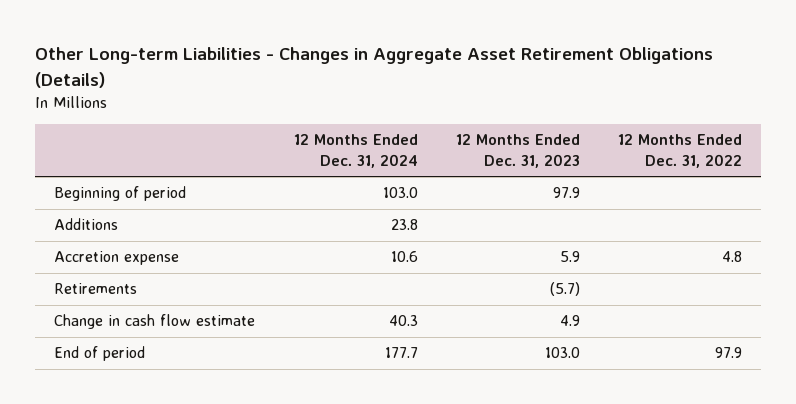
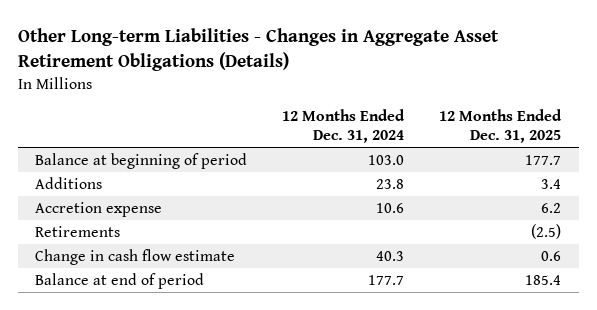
[455,134,580,169] 12 Months Ended Dec. 31, 2023 -> none
[617,134,742,169] 12 Months Ended Dec. 31, 2022 -> none
none -> [439,109,563,144] 12 Months Ended Dec. 31, 2025
[54,186,187,202] Beginning of period -> [35,152,248,169] Balance at beginning of period
[54,346,146,362] End of period -> [35,272,205,289] Balance at end of period

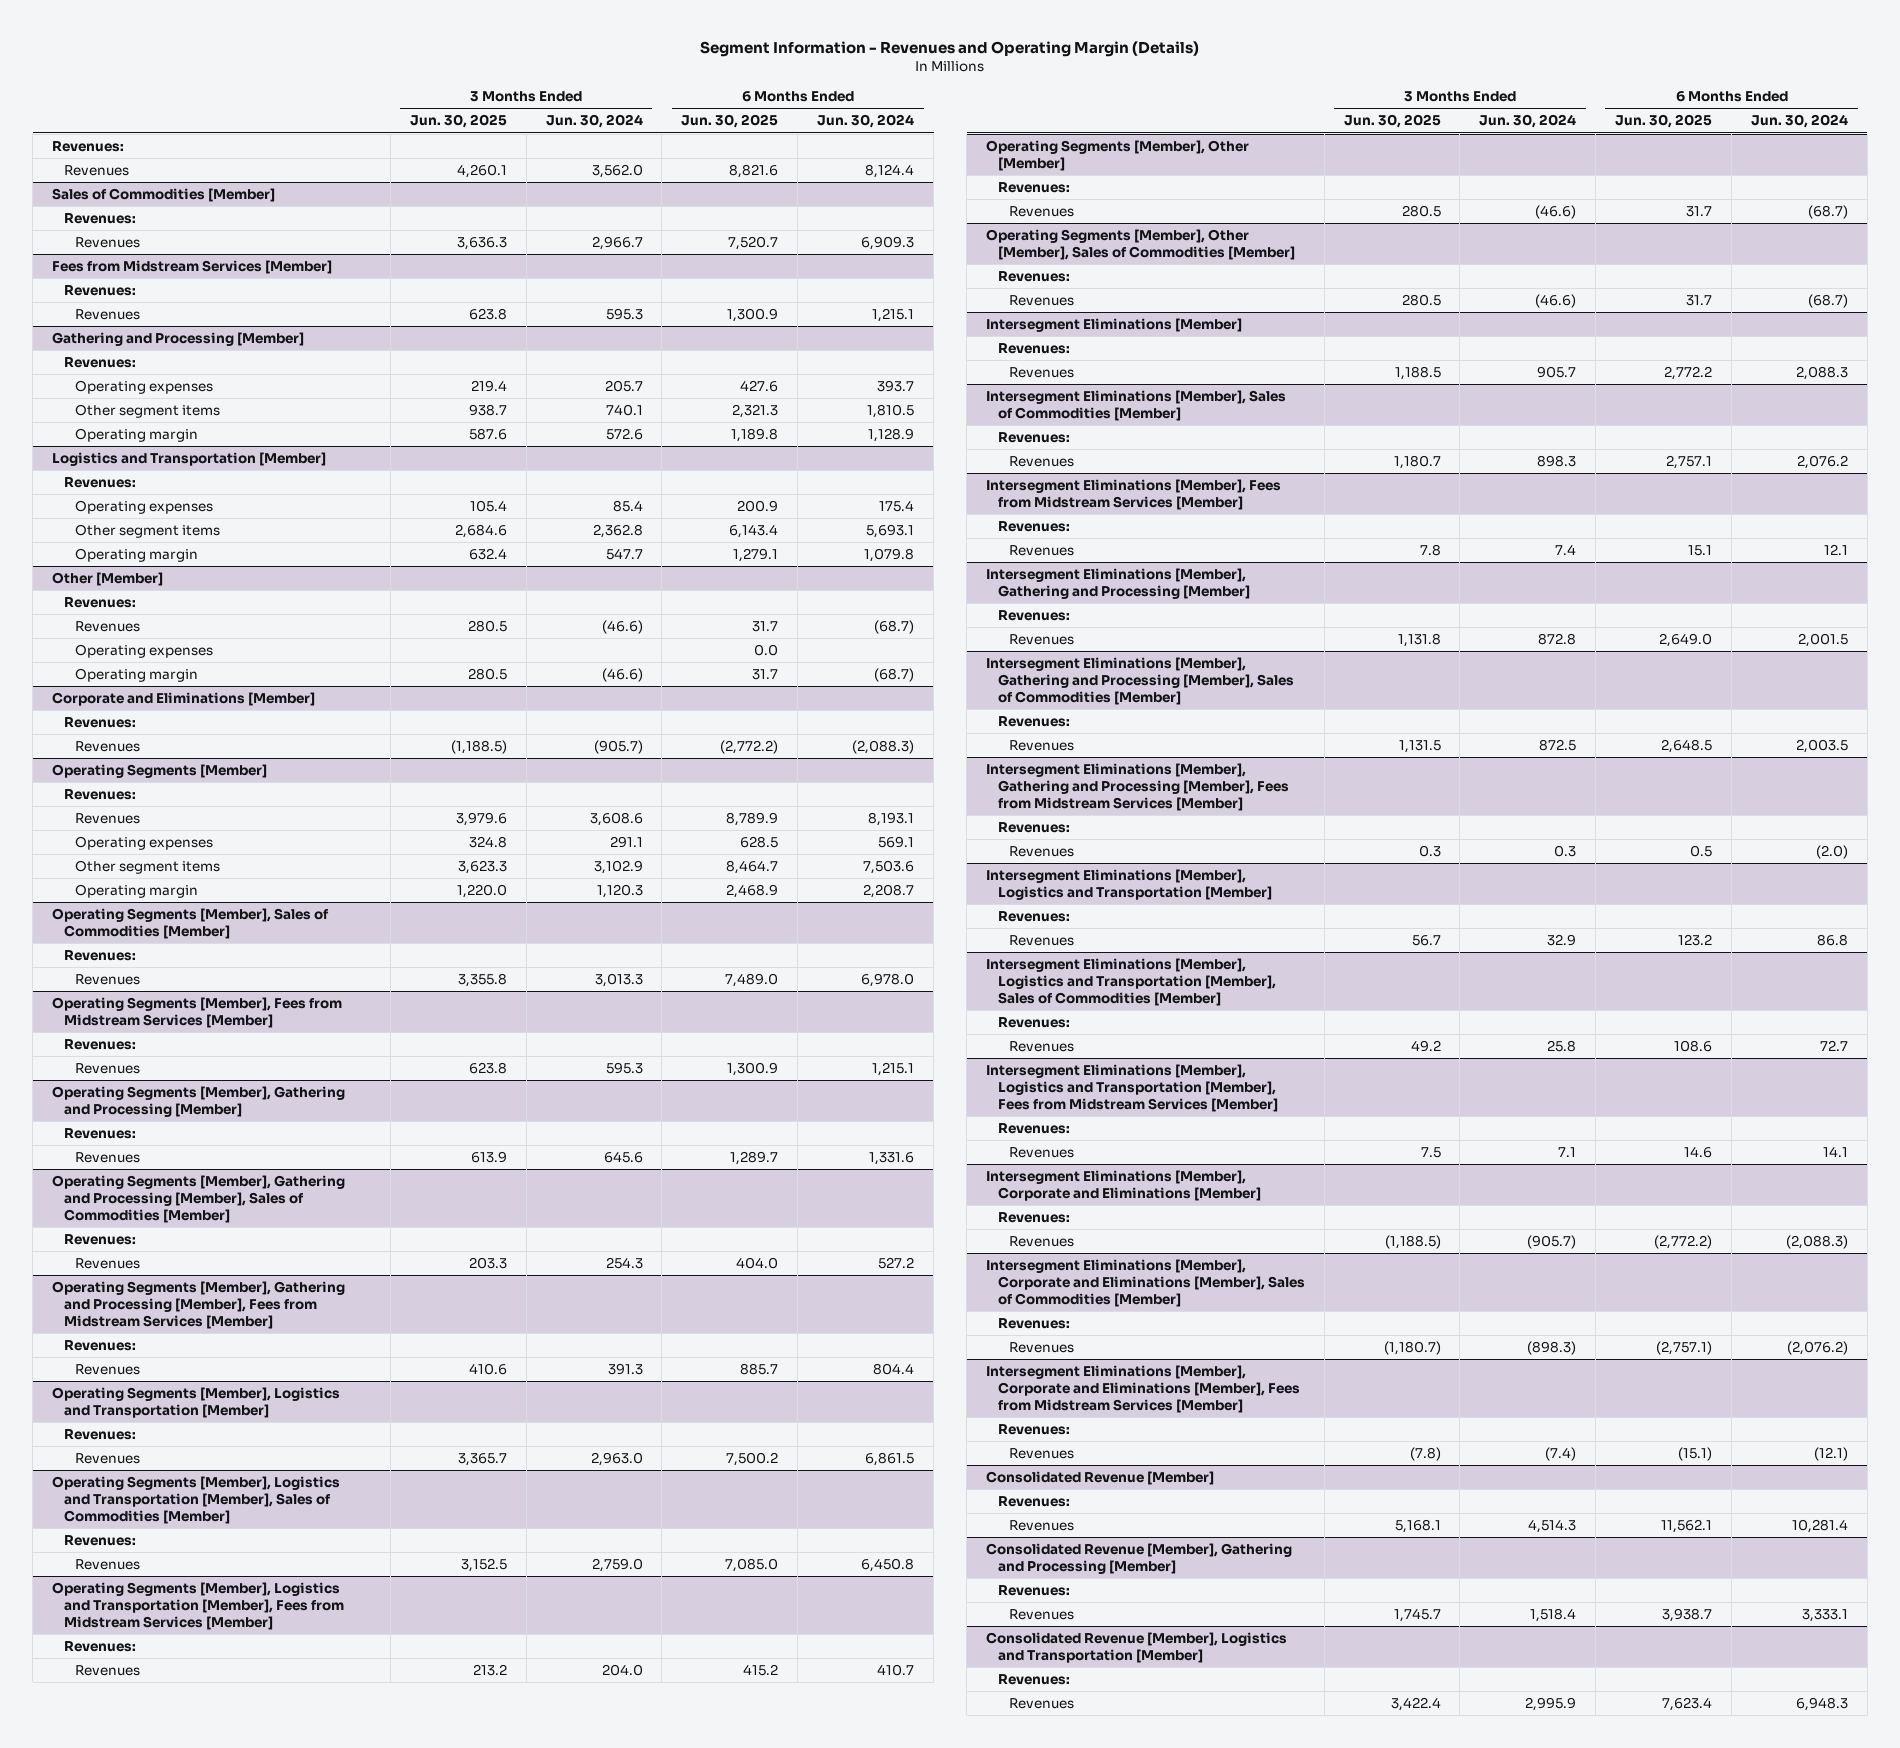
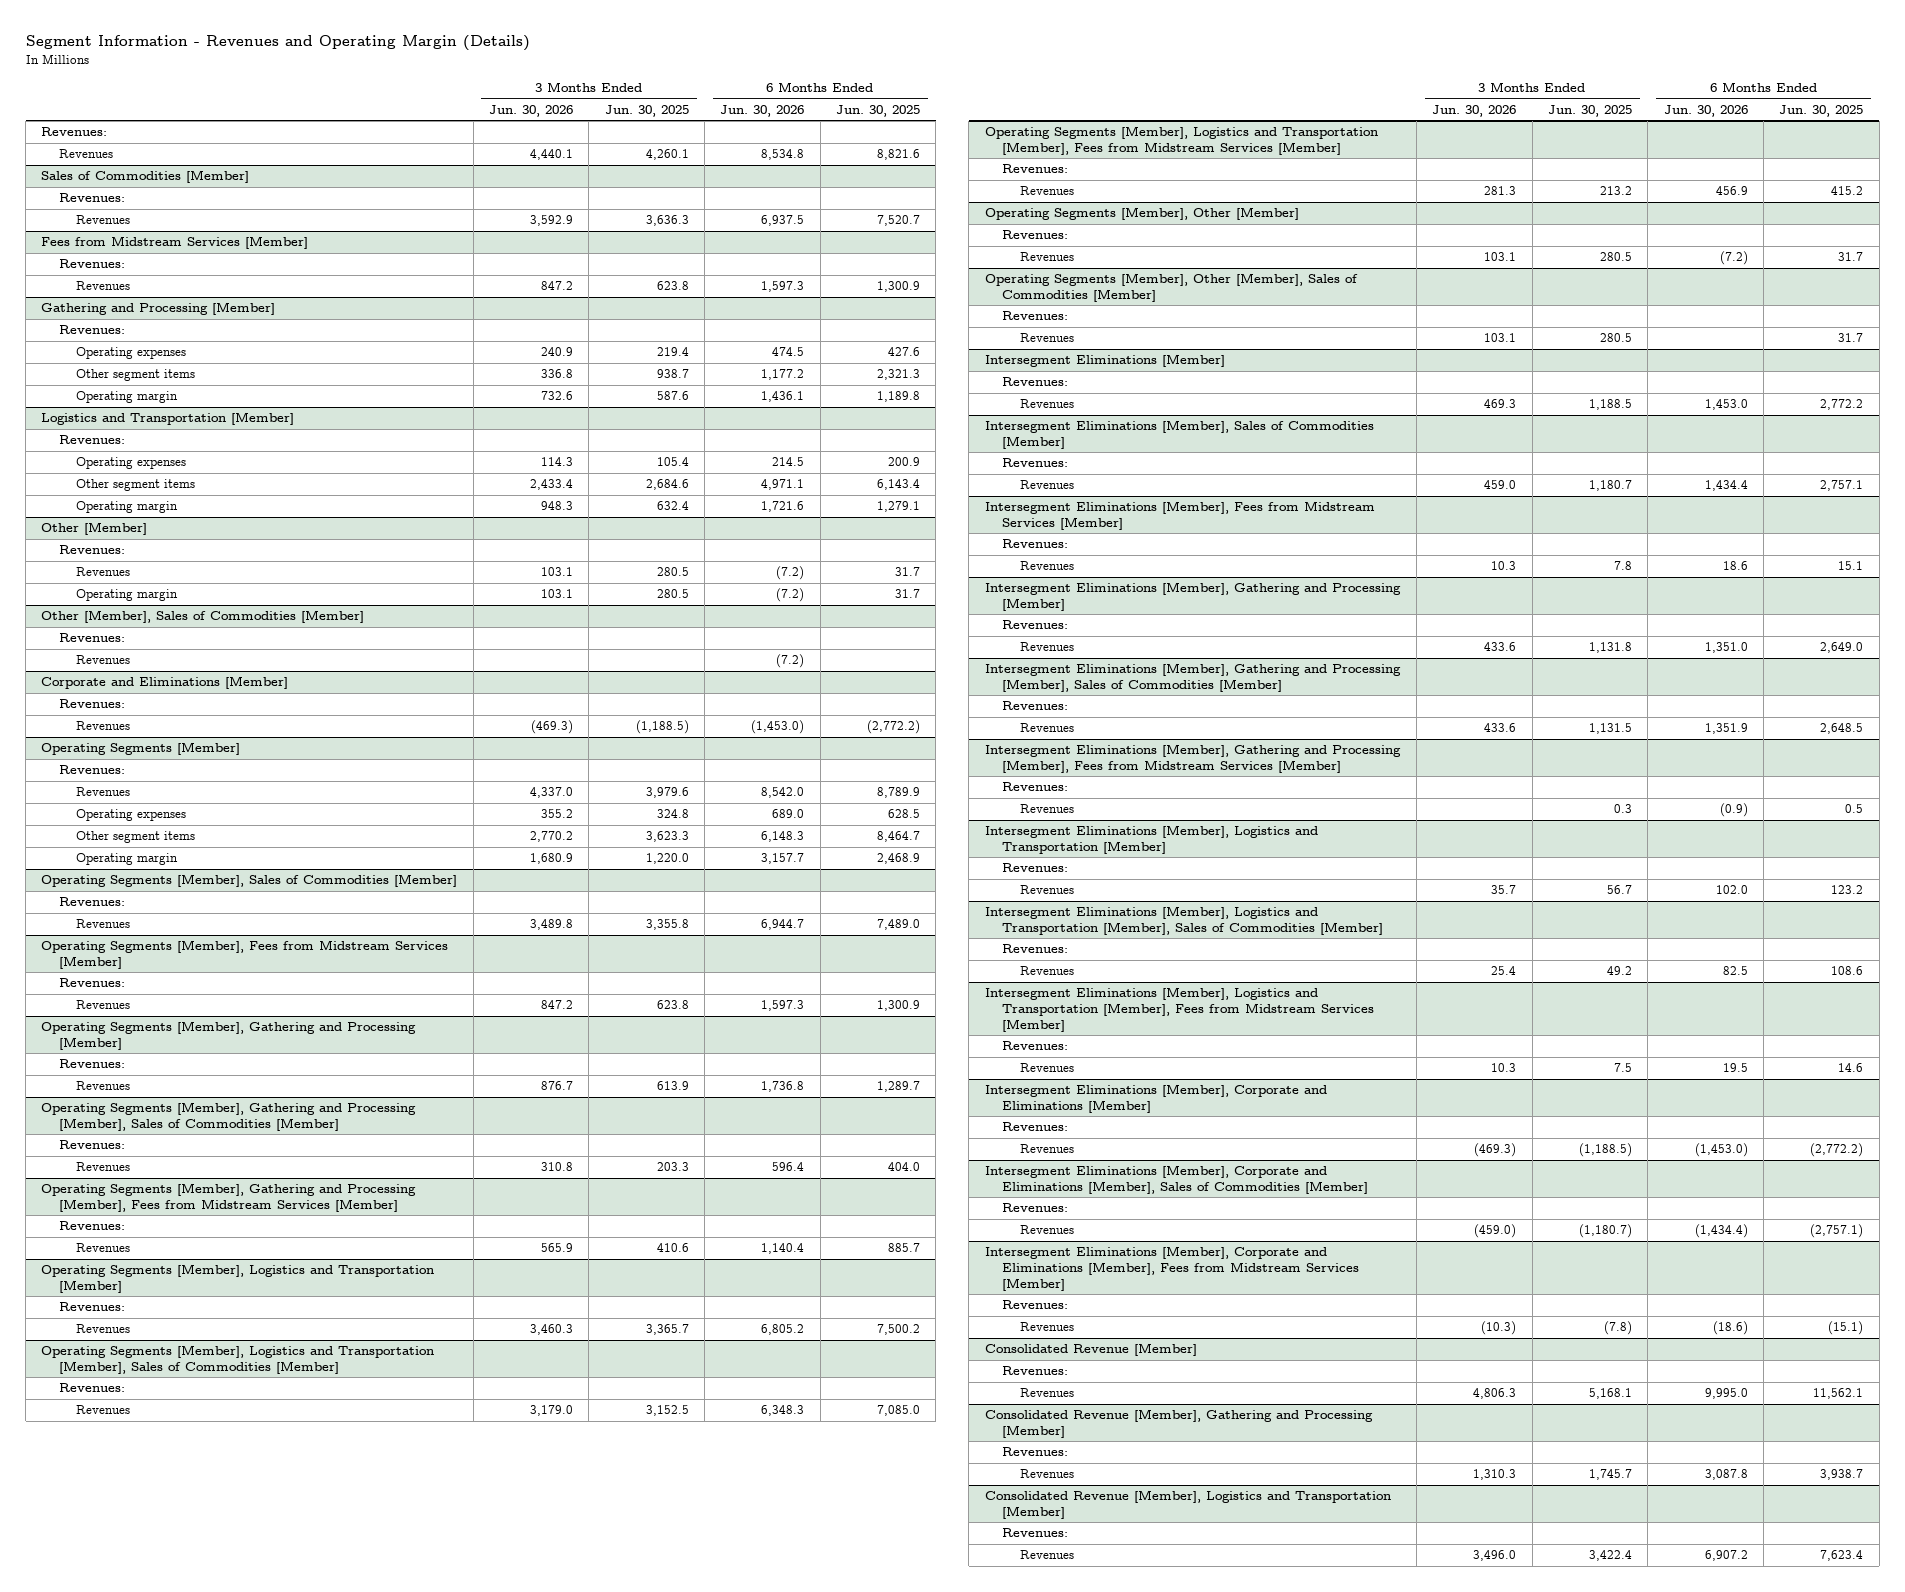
[545,114,643,129] Jun. 30, 2024 -> none
[817,114,915,129] Jun. 30, 2024 -> none
none -> [489,105,574,118] Jun. 30, 2026
none -> [720,105,805,118] Jun. 30, 2026
[75,643,214,658] Operating expenses -> none
none -> [41,610,365,624] Other [Member], Sales of Commodities [Member]
none -> [58,633,125,643] Revenues:
none -> [76,655,131,665] Revenues

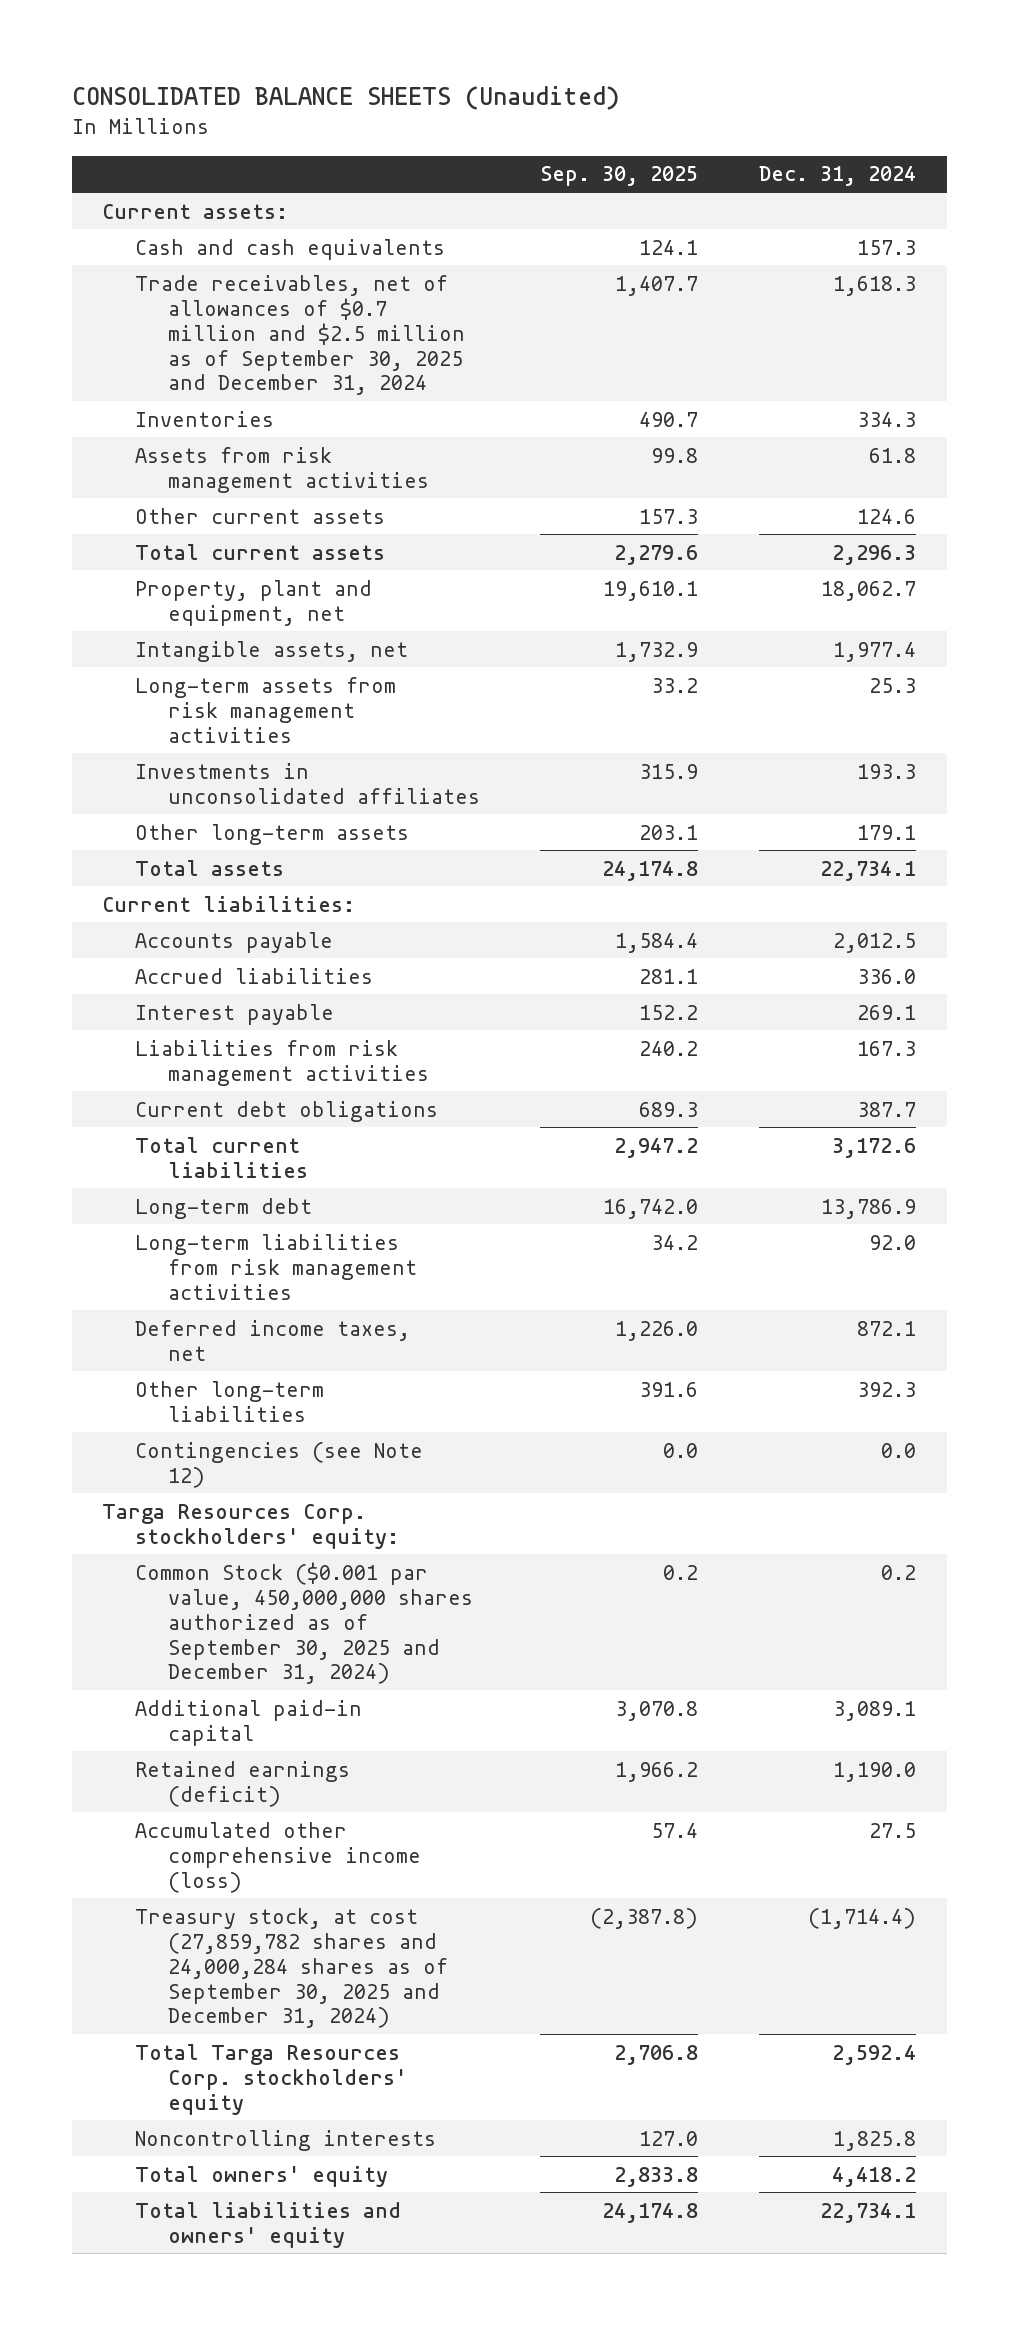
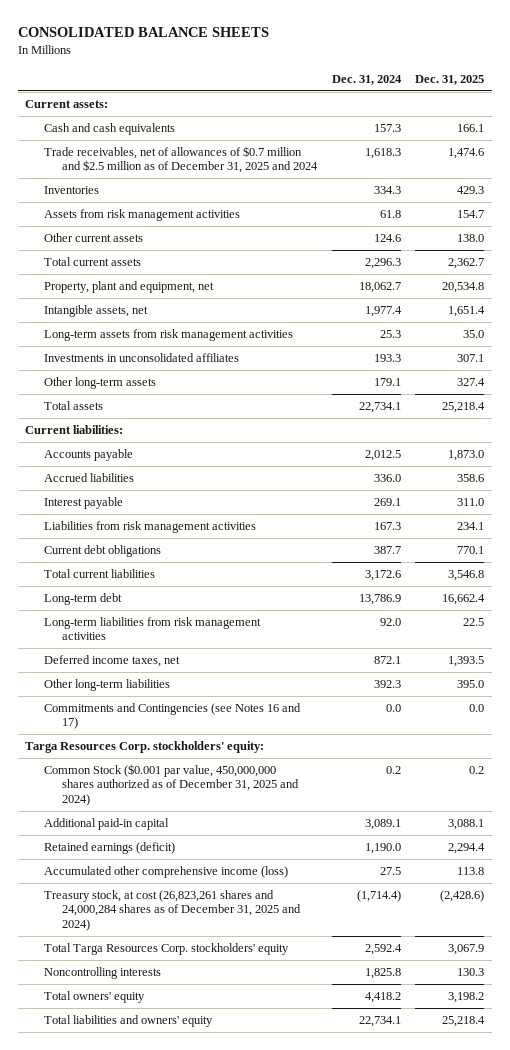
[71,86,620,111] CONSOLIDATED BALANCE SHEETS (Unaudited) -> [18,27,270,38] CONSOLIDATED BALANCE SHEETS
[540,166,699,187] Sep. 30, 2025 -> none
none -> [415,74,485,85] Dec. 31, 2025
[134,274,465,396] Trade receivables, net of allowances of $0.7 million and $2.5 million as of September 30, 2025 and December 31, 2024 -> [43,146,319,174] Trade receivables, net of allowances of $0.7 million and $2.5 million as of December 31, 2025 and 2024
[134,1441,423,1488] Contingencies (see Note 12) -> [43,703,301,730] Commitments and Contingencies (see Notes 16 and 17)
[134,1561,473,1685] Common Stock ($0.001 par value, 450,000,000 shares authorized as of September 30, 2025 and December 31, 2024) -> [43,764,300,806] Common Stock ($0.001 par value, 450,000,000 shares authorized as of December 31, 2025 and 2024)
[134,1907,448,2029] Treasury stock, at cost (27,859,782 shares and 24,000,284 shares as of September 30, 2025 and December 31, 2024) -> [43,890,302,931] Treasury stock, at cost (26,823,261 shares and 24,000,284 shares as of December 31, 2025 and 2024)

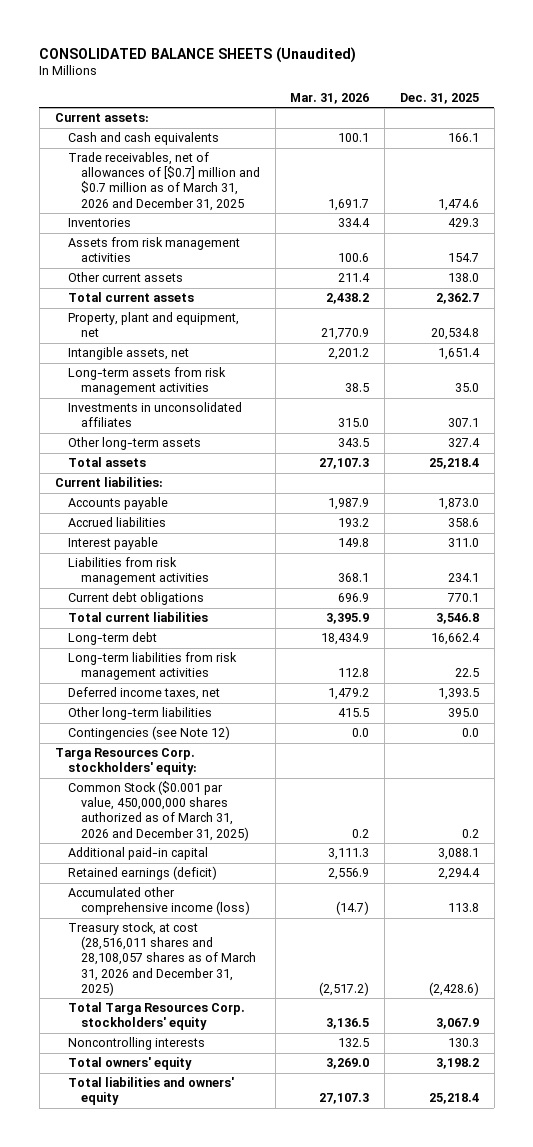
[18,27,270,38] CONSOLIDATED BALANCE SHEETS -> [39,46,357,63] CONSOLIDATED BALANCE SHEETS (Unaudited)
[331,74,402,85] Dec. 31, 2024 -> none
none -> [290,92,370,104] Mar. 31, 2026
[43,146,319,174] Trade receivables, net of allowances of $0.7 million and $2.5 million as of December 31, 2025 and 2024 -> [67,152,260,211] Trade receivables, net of allowances of [$0.7] million and $0.7 million as of March 31, 2026 and December 31, 2025
[43,703,301,730] Commitments and Contingencies (see Notes 16 and 17) -> [67,726,230,741] Contingencies (see Note 12)
[43,764,300,806] Common Stock ($0.001 par value, 450,000,000 shares authorized as of December 31, 2025 and 2024) -> [67,781,249,841] Common Stock ($0.001 par value, 450,000,000 shares authorized as of March 31, 2026 and December 31, 2025)
[43,890,302,931] Treasury stock, at cost (26,823,261 shares and 24,000,284 shares as of December 31, 2025 and 2024) -> [67,922,256,996] Treasury stock, at cost (28,516,011 shares and 28,108,057 shares as of March 31, 2026 and December 31, 2025)

